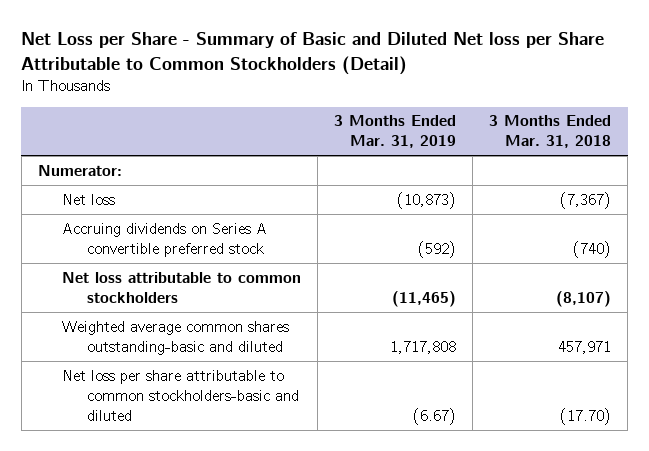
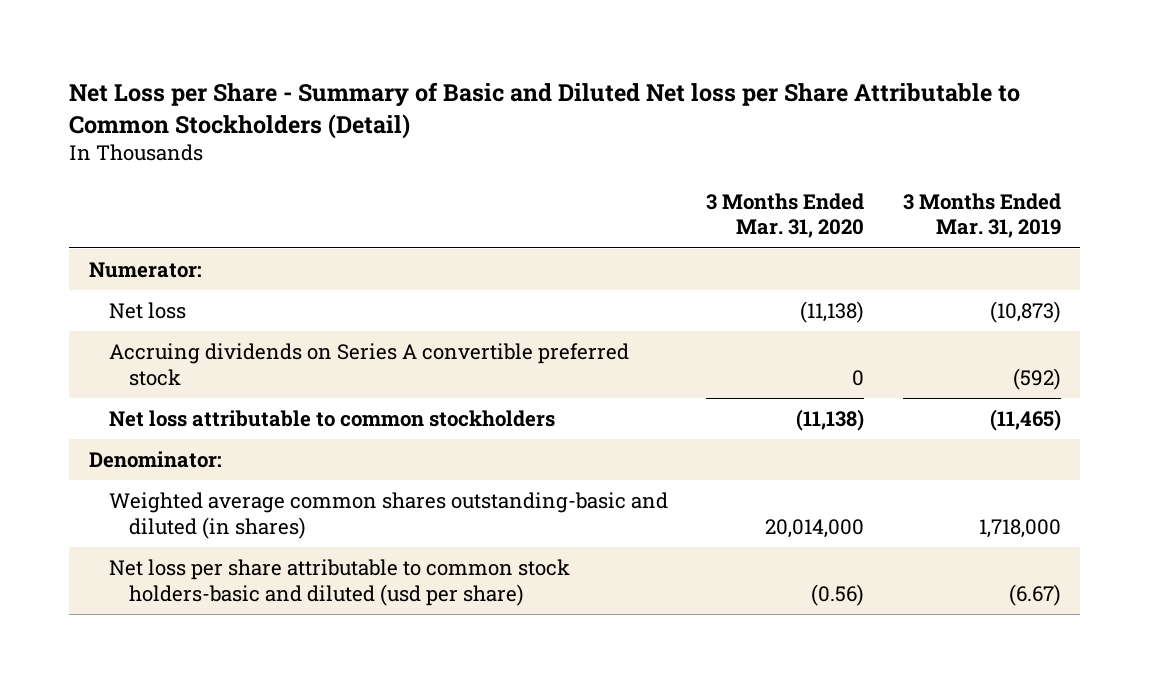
[489,115,612,149] 3 Months Ended Mar. 31, 2018 -> none
none -> [706,192,865,239] 3 Months Ended Mar. 31, 2020
none -> [88,451,222,469] Denominator:
[62,320,290,355] Weighted average common shares outstanding-basic and diluted -> [108,492,668,540] Weighted average common shares outstanding-basic and diluted (in shares)
[390,340,457,354] 1,717,808 -> [978,519,1061,539] 1,718,000
[62,369,299,421] Net loss per share attributable to common stockholders-basic and diluted -> [108,559,570,607] Net loss per share attributable to common stock holders-basic and diluted (usd per share)

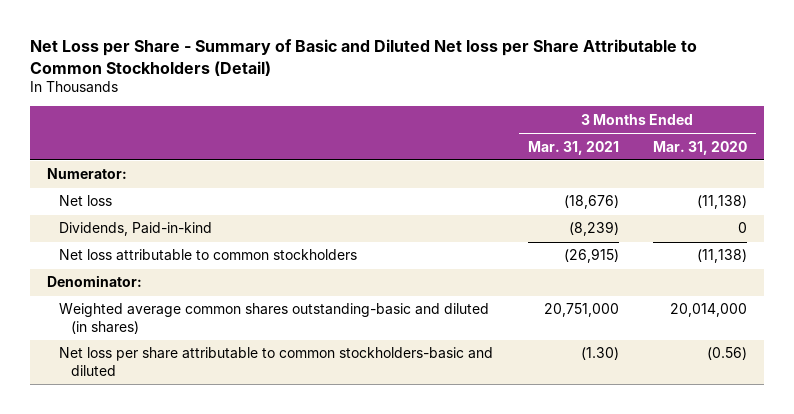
[902,192,1061,239] 3 Months Ended Mar. 31, 2019 -> none
none -> [527,140,619,155] Mar. 31, 2021
[108,343,629,387] Accruing dividends on Series A convertible preferred stock -> none
none -> [59,222,213,237] Dividends, Paid-in-kind
[108,559,570,607] Net loss per share attributable to common stock holders-basic and diluted (usd per share) -> [59,347,494,376] Net loss per share attributable to common stockholders-basic and diluted

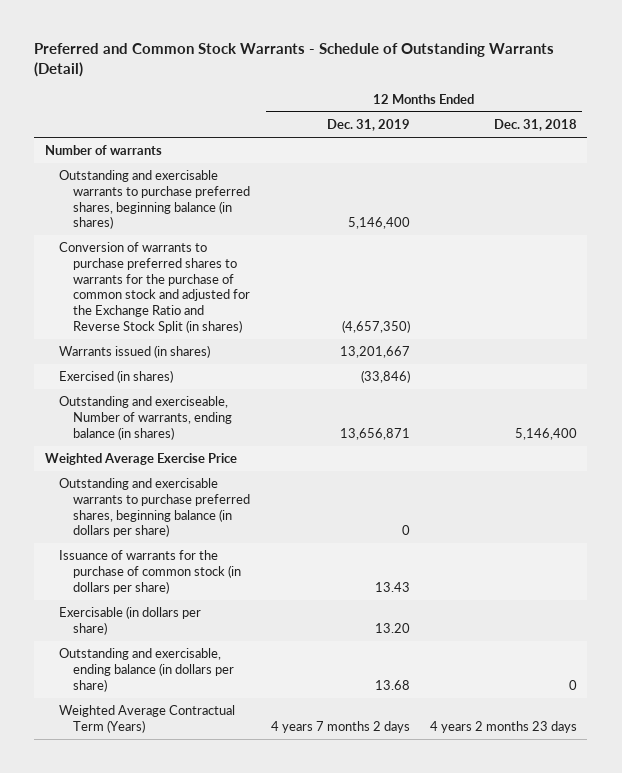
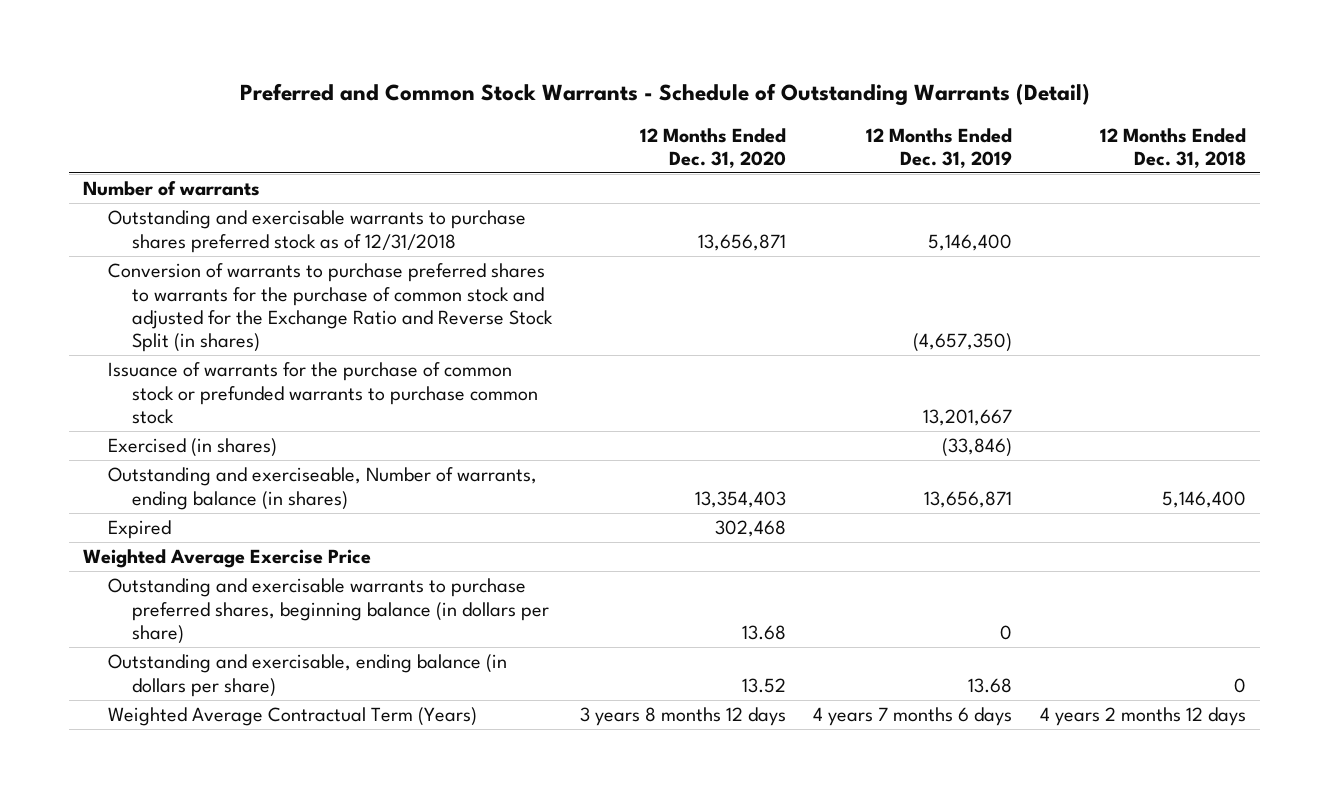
none -> [639,127,786,168] 12 Months Ended Dec. 31, 2020
[58,170,251,230] Outstanding and exercisable warrants to purchase preferred shares, beginning balance (in shares) -> [107,210,526,253] Outstanding and exercisable warrants to purchase shares preferred stock as of 12/31/2018
[58,345,210,359] Warrants issued (in shares) -> [107,362,539,424] Issuance of warrants for the purchase of common stock or prefunded warrants to purchase common stock
none -> [107,520,171,540] Expired
[58,550,242,594] Issuance of warrants for the purchase of common stock (in dollars per share) -> none
[58,606,201,635] Exercisable (in dollars per share) -> none
[270,720,410,733] 4 years 7 months 2 days -> [813,707,1013,727] 4 years 7 months 6 days
[430,720,578,733] 4 years 2 months 23 days -> [1040,707,1247,727] 4 years 2 months 12 days

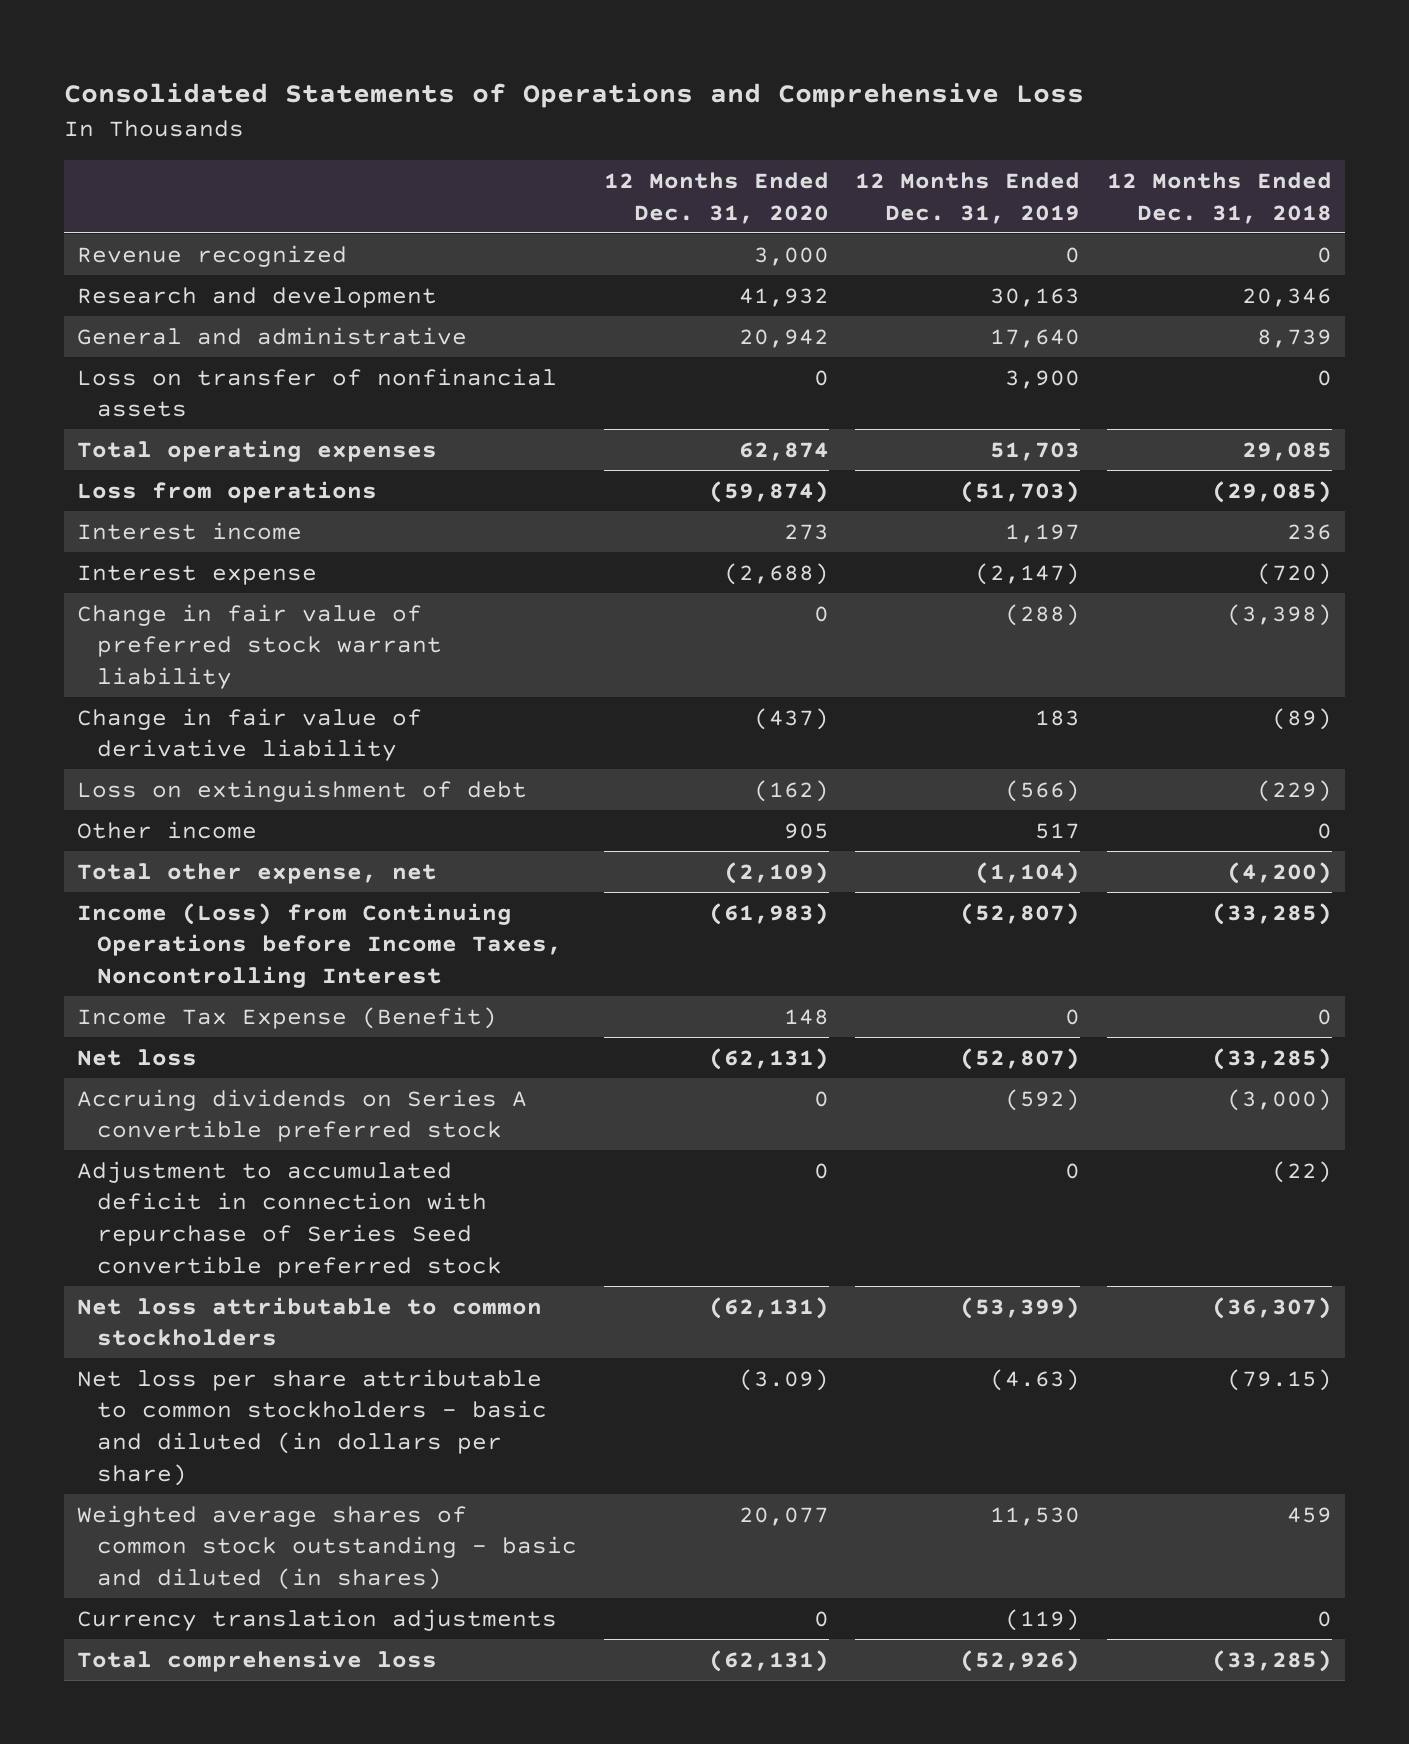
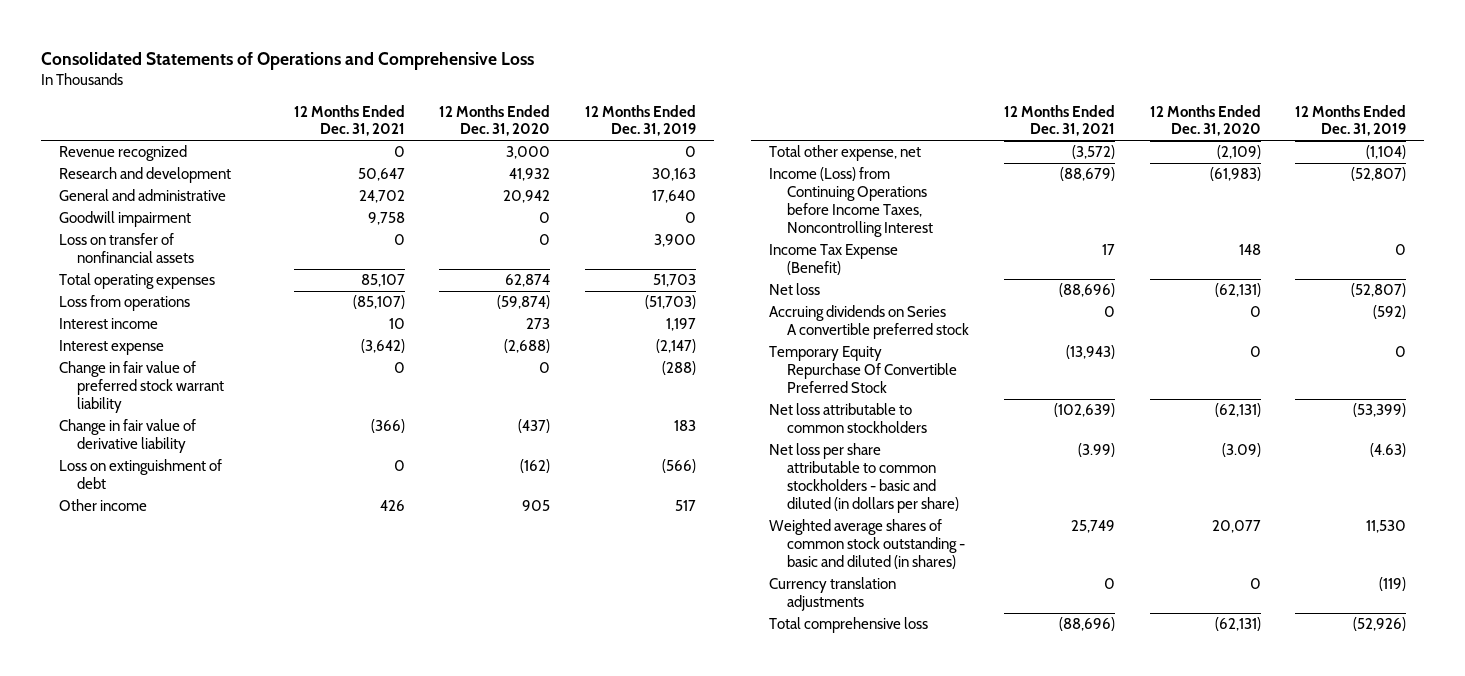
[1107,172,1333,224] 12 Months Ended Dec. 31, 2018 -> none
none -> [293,104,405,137] 12 Months Ended Dec. 31, 2021
none -> [58,211,191,228] Goodwill impairment
[77,1160,502,1278] Adjustment to accumulated deficit in connection with repurchase of Series Seed convertible preferred stock -> [768,346,957,394] Temporary Equity Repurchase Of Convertible Preferred Stock

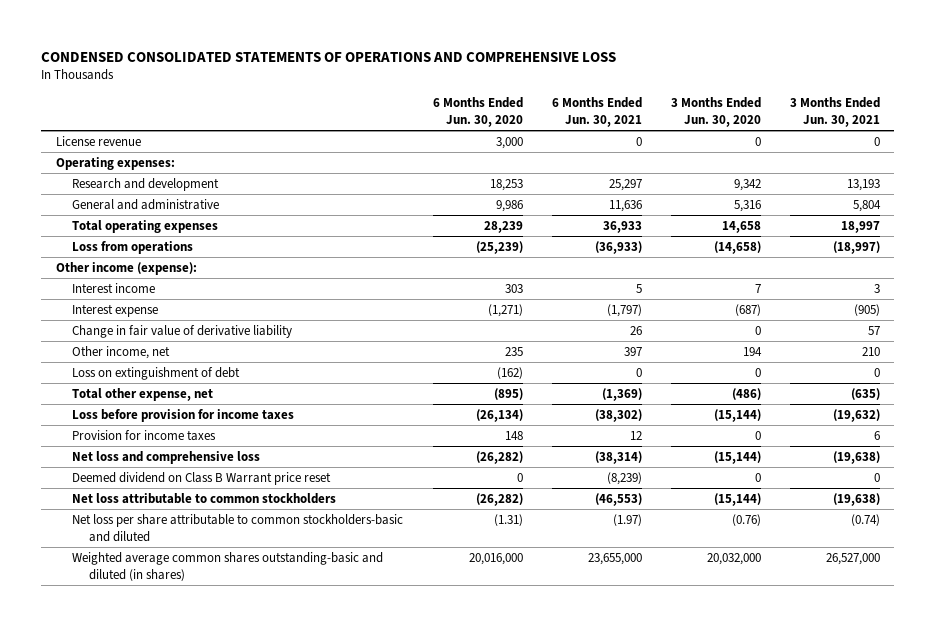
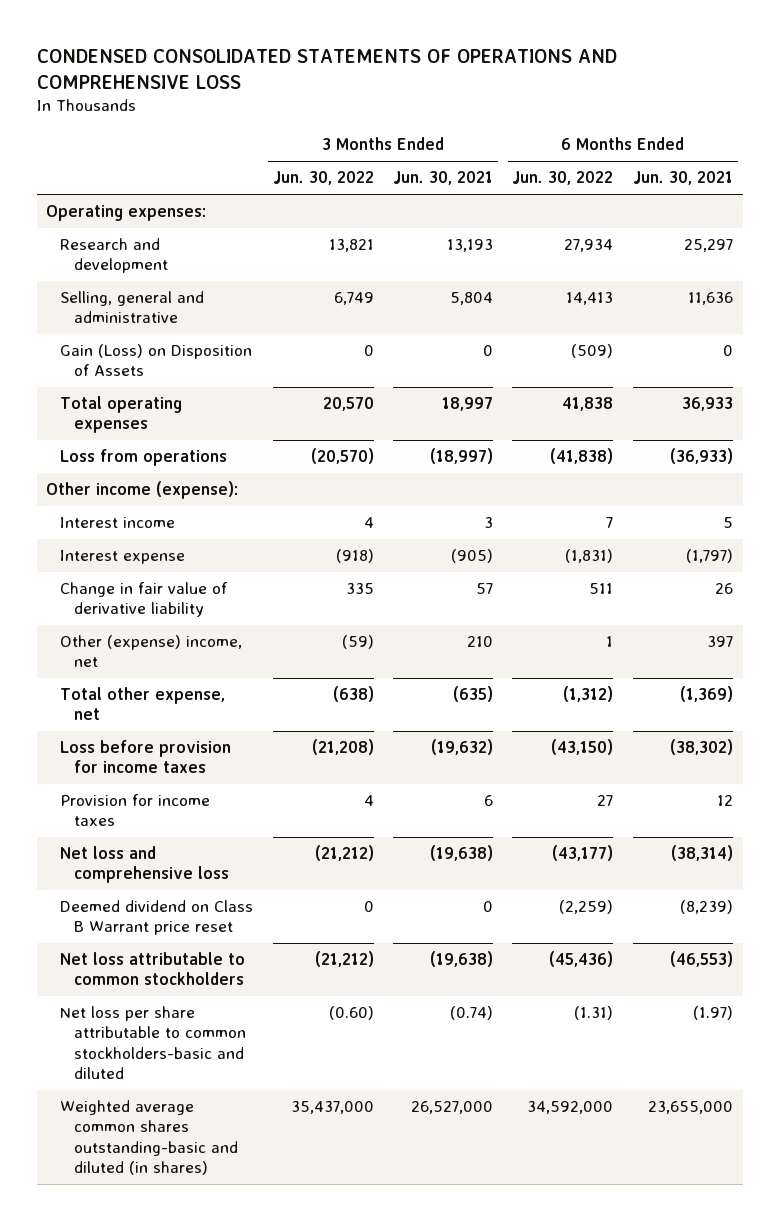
[432,97,523,128] 6 Months Ended Jun. 30, 2020 -> none
[670,97,761,128] 3 Months Ended Jun. 30, 2020 -> none
none -> [272,171,374,186] Jun. 30, 2022
none -> [512,171,614,186] Jun. 30, 2022
[55,135,141,146] License revenue -> none
[72,198,220,210] General and administrative -> [60,291,205,324] Selling, general and administrative
none -> [60,344,253,377] Gain (Loss) on Disposition of Assets
[72,366,241,380] Loss on extinguishment of debt -> none
[72,345,171,359] Other income, net -> [60,635,243,668] Other (expense) income, net

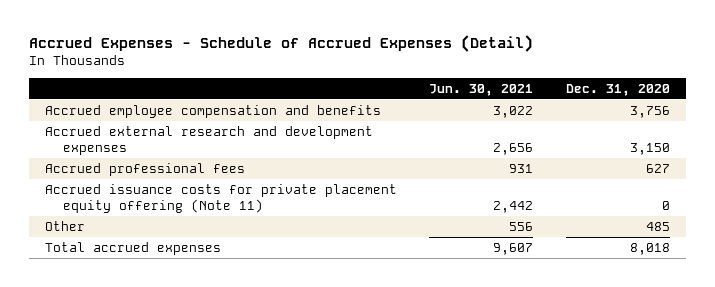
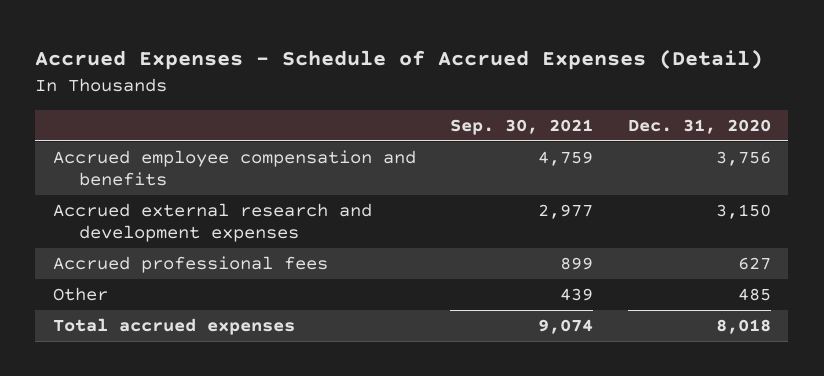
[429,83,534,96] Jun. 30, 2021 -> none
none -> [450,118,594,135] Sep. 30, 2021
[44,183,397,214] Accrued issuance costs for private placement equity offering (Note 11) -> none

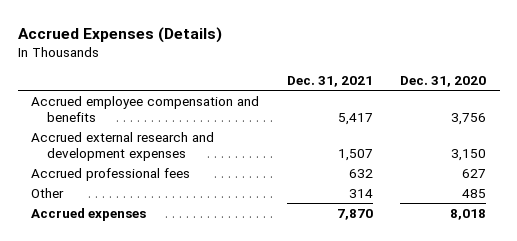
[35,49,764,71] Accrued Expenses - Schedule of Accrued Expenses (Detail) -> [17,26,222,43] Accrued Expenses (Details)
[450,118,594,135] Sep. 30, 2021 -> none
none -> [286,75,373,87] Dec. 31, 2021
[52,317,295,335] Total accrued expenses -> [31,207,147,221] Accrued expenses

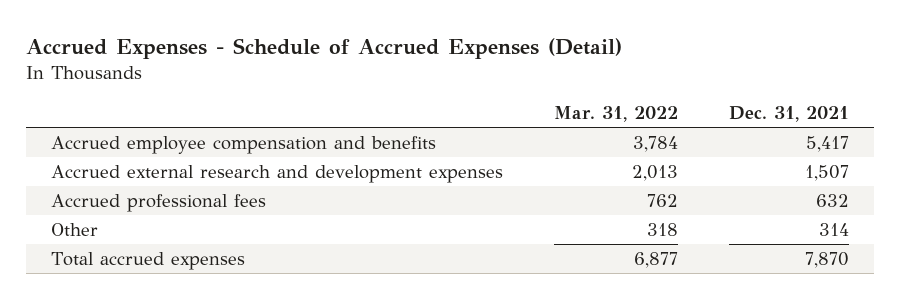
[17,26,222,43] Accrued Expenses (Details) -> [25,38,622,60] Accrued Expenses - Schedule of Accrued Expenses (Detail)
[400,75,487,87] Dec. 31, 2020 -> none
none -> [553,105,678,122] Mar. 31, 2022
[31,207,147,221] Accrued expenses -> [51,252,246,271] Total accrued expenses

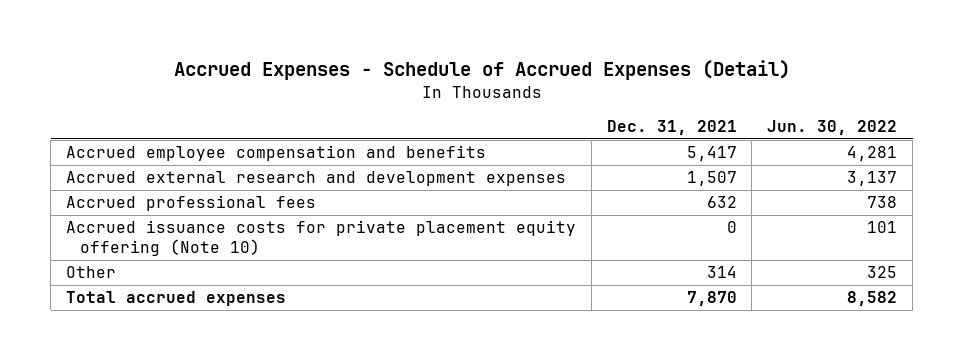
[553,105,678,122] Mar. 31, 2022 -> none
none -> [767,120,898,136] Jun. 30, 2022
none -> [66,220,577,257] Accrued issuance costs for private placement equity offering (Note 10)

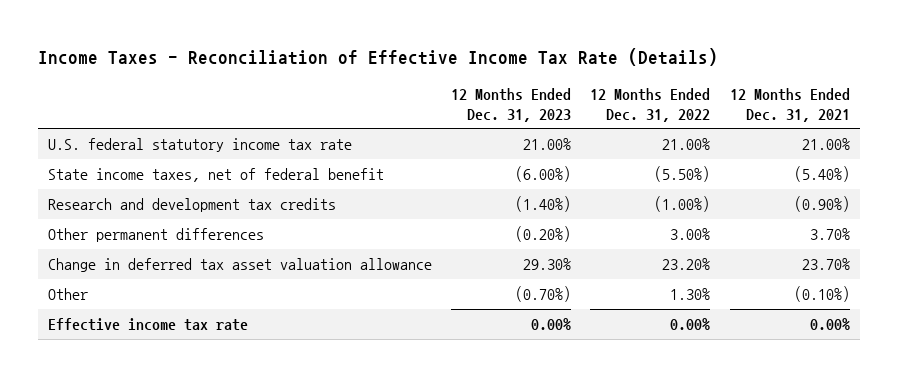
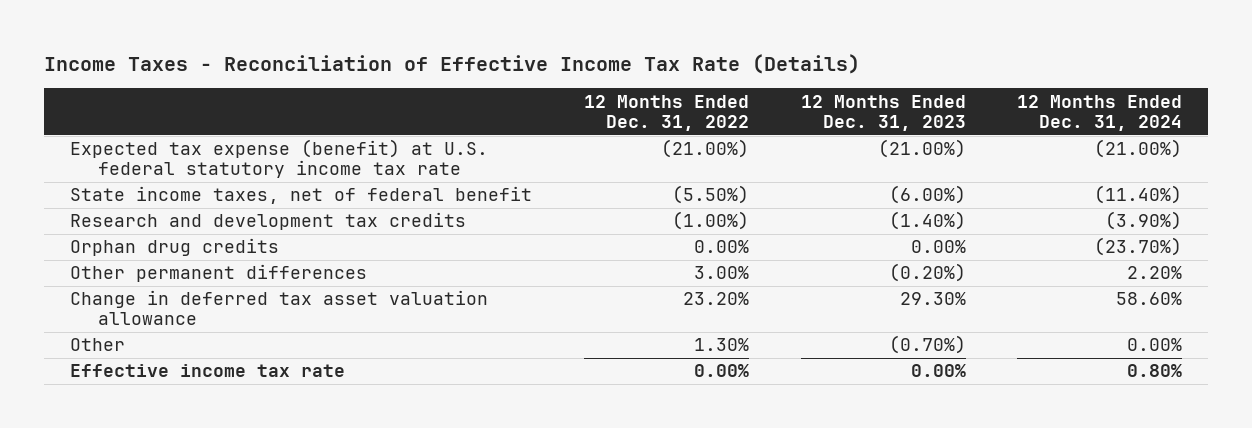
[729,88,850,122] 12 Months Ended Dec. 31, 2021 -> none
none -> [1017,94,1183,131] 12 Months Ended Dec. 31, 2024
[47,138,352,153] U.S. federal statutory income tax rate -> [69,139,488,179] Expected tax expense (benefit) at U.S. federal statutory income tax rate
[522,138,571,151] 21.00% -> [877,139,966,159] (21.00%)
[662,138,711,151] 21.00% -> [660,139,749,159] (21.00%)
none -> [69,238,279,257] Orphan drug credits

